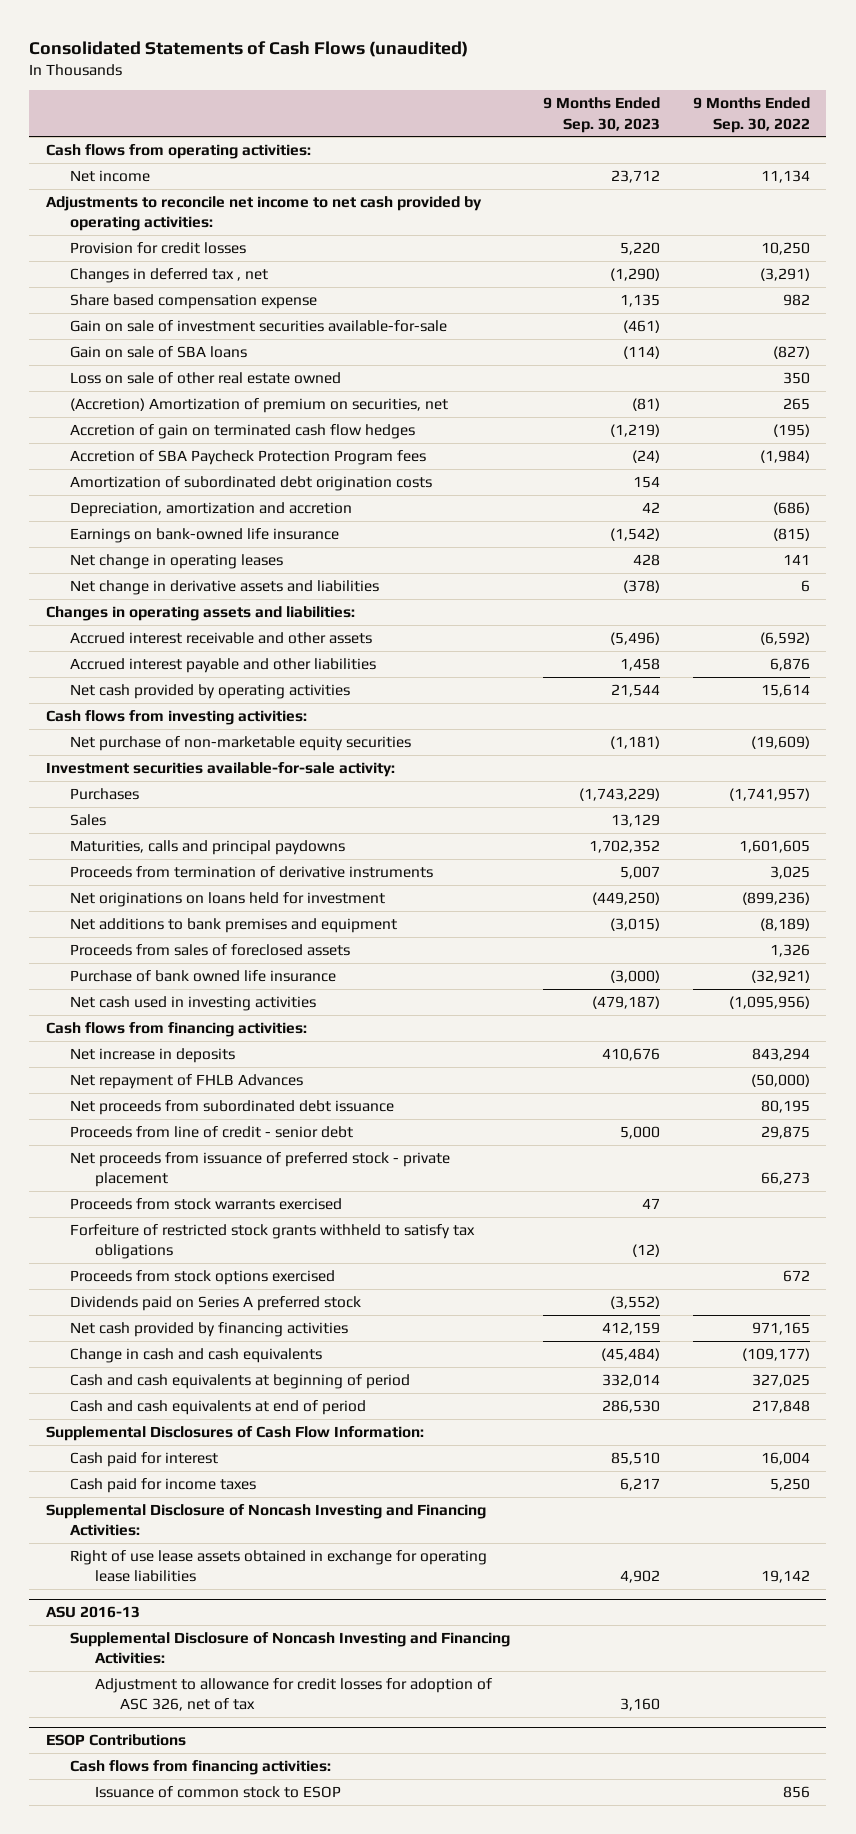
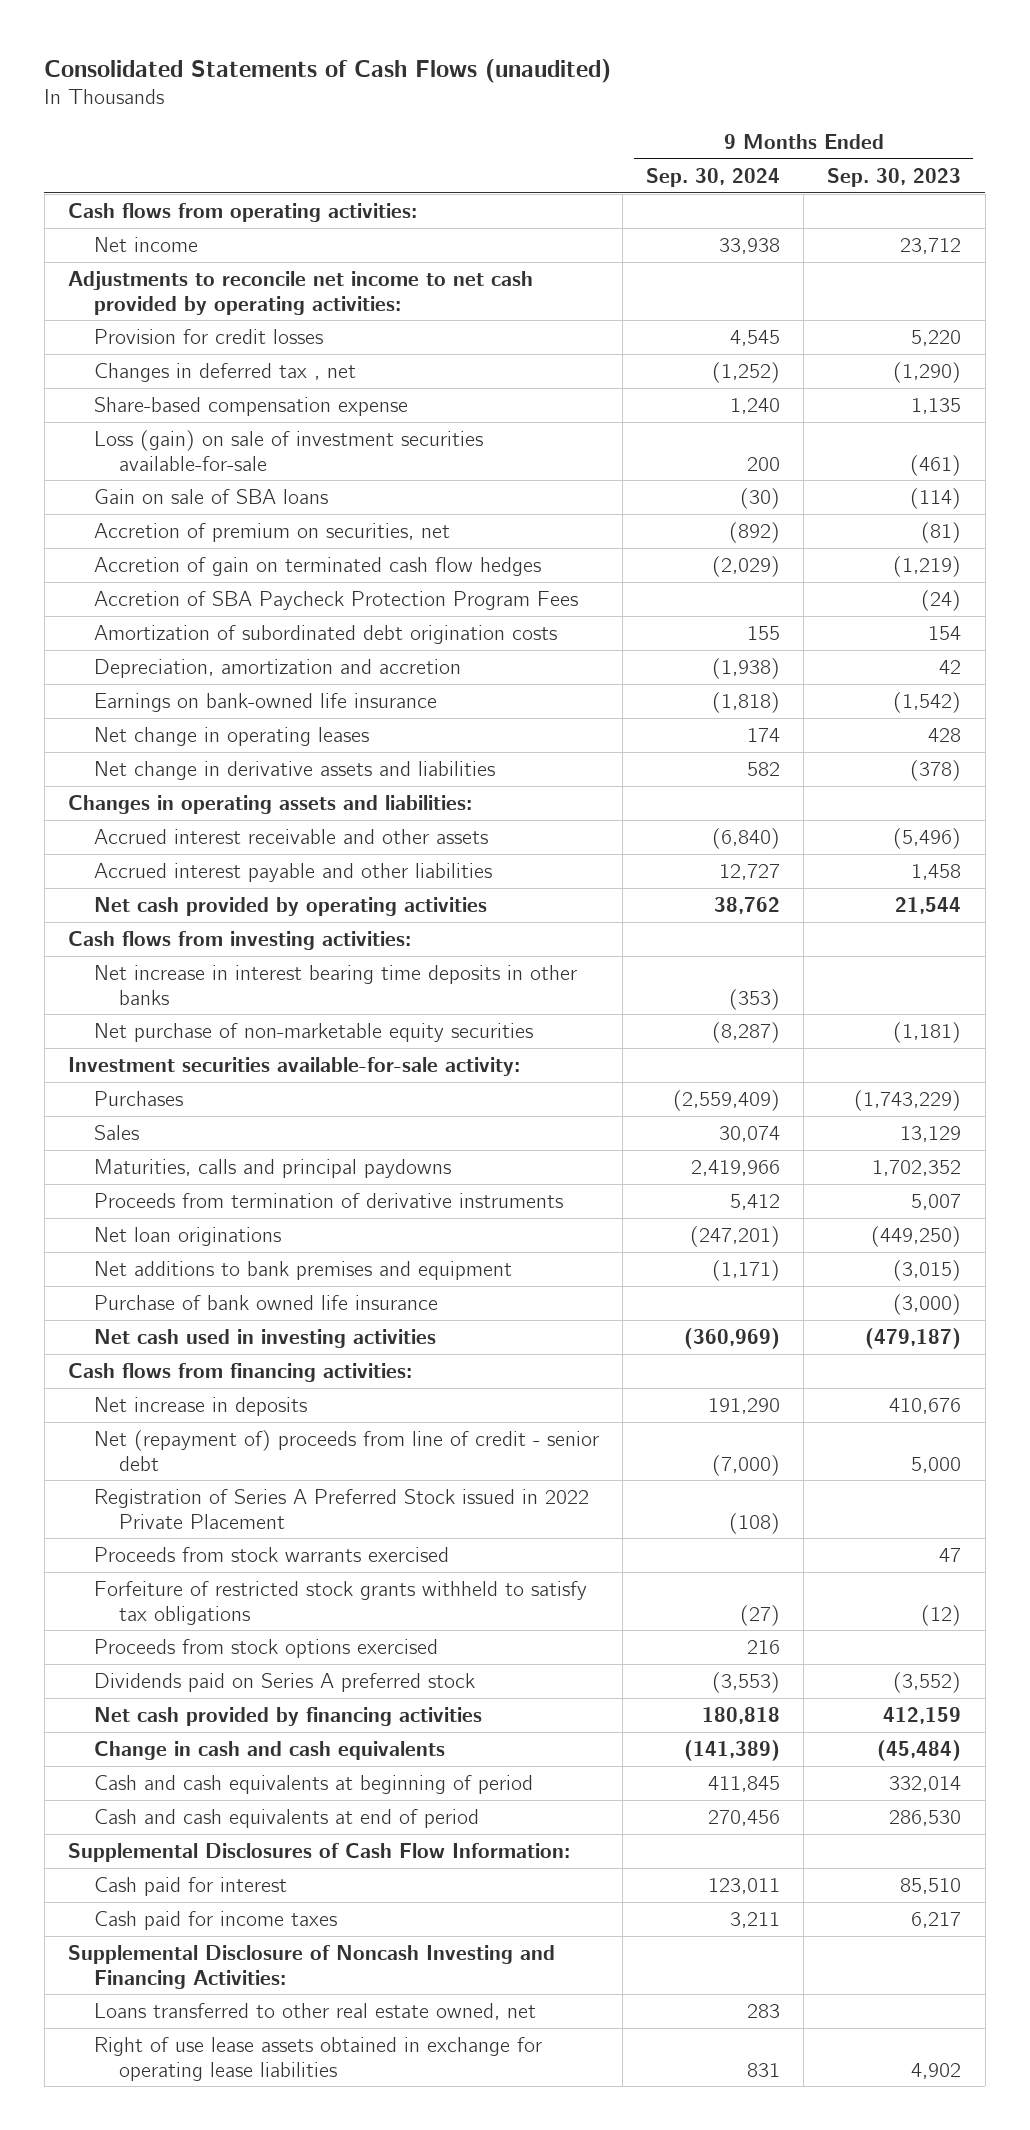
[693,97,811,133] 9 Months Ended Sep. 30, 2022 -> none
none -> [646,167,781,187] Sep. 30, 2024
[70,293,318,309] Share based compensation expense -> [93,397,408,417] Share-based compensation expense
[70,319,448,332] Gain on sale of investment securities available-for-sale -> [93,430,483,471] Loss (gain) on sale of investment securities available-for-sale
[70,371,342,384] Loss on sale of other real estate owned -> none
[70,397,449,413] (Accretion) Amortization of premium on securities, net -> [93,523,450,543] Accretion of premium on securities, net
[70,449,427,465] Accretion of SBA Paycheck Protection Program fees -> [93,591,578,611] Accretion of SBA Paycheck Protection Program Fees
none -> [93,965,577,1005] Net increase in interest bearing time deposits in other banks
[70,891,386,907] Net originations on loans held for investment -> [93,1227,281,1247] Net loan originations
[70,943,351,956] Proceeds from sales of foreclosed assets -> none
[70,1073,304,1089] Net repayment of FHLB Advances -> none
[70,1099,395,1115] Net proceeds from subordinated debt issuance -> none
[70,1151,451,1188] Net proceeds from issuance of preferred stock - private placement -> none
[70,1125,354,1138] Proceeds from line of credit - senior debt -> [93,1430,599,1471] Net (repayment of) proceeds from line of credit - senior debt
none -> [93,1489,589,1529] Registration of Series A Preferred Stock issued in 2022 Private Placement
none -> [93,2003,536,2021] Loans transferred to other real estate owned, net
[45,1606,140,1619] ASU 2016-13 -> none
[70,1631,511,1665] Supplemental Disclosure of Noncash Investing and Financing Activities: -> none
[95,1677,493,1712] Adjustment to allowance for credit losses for adoption of ASC 326, net of tax -> none
[45,1734,186,1747] ESOP Contributions -> none
[70,1759,332,1775] Cash flows from financing activities: -> none
[95,1785,342,1798] Issuance of common stock to ESOP -> none

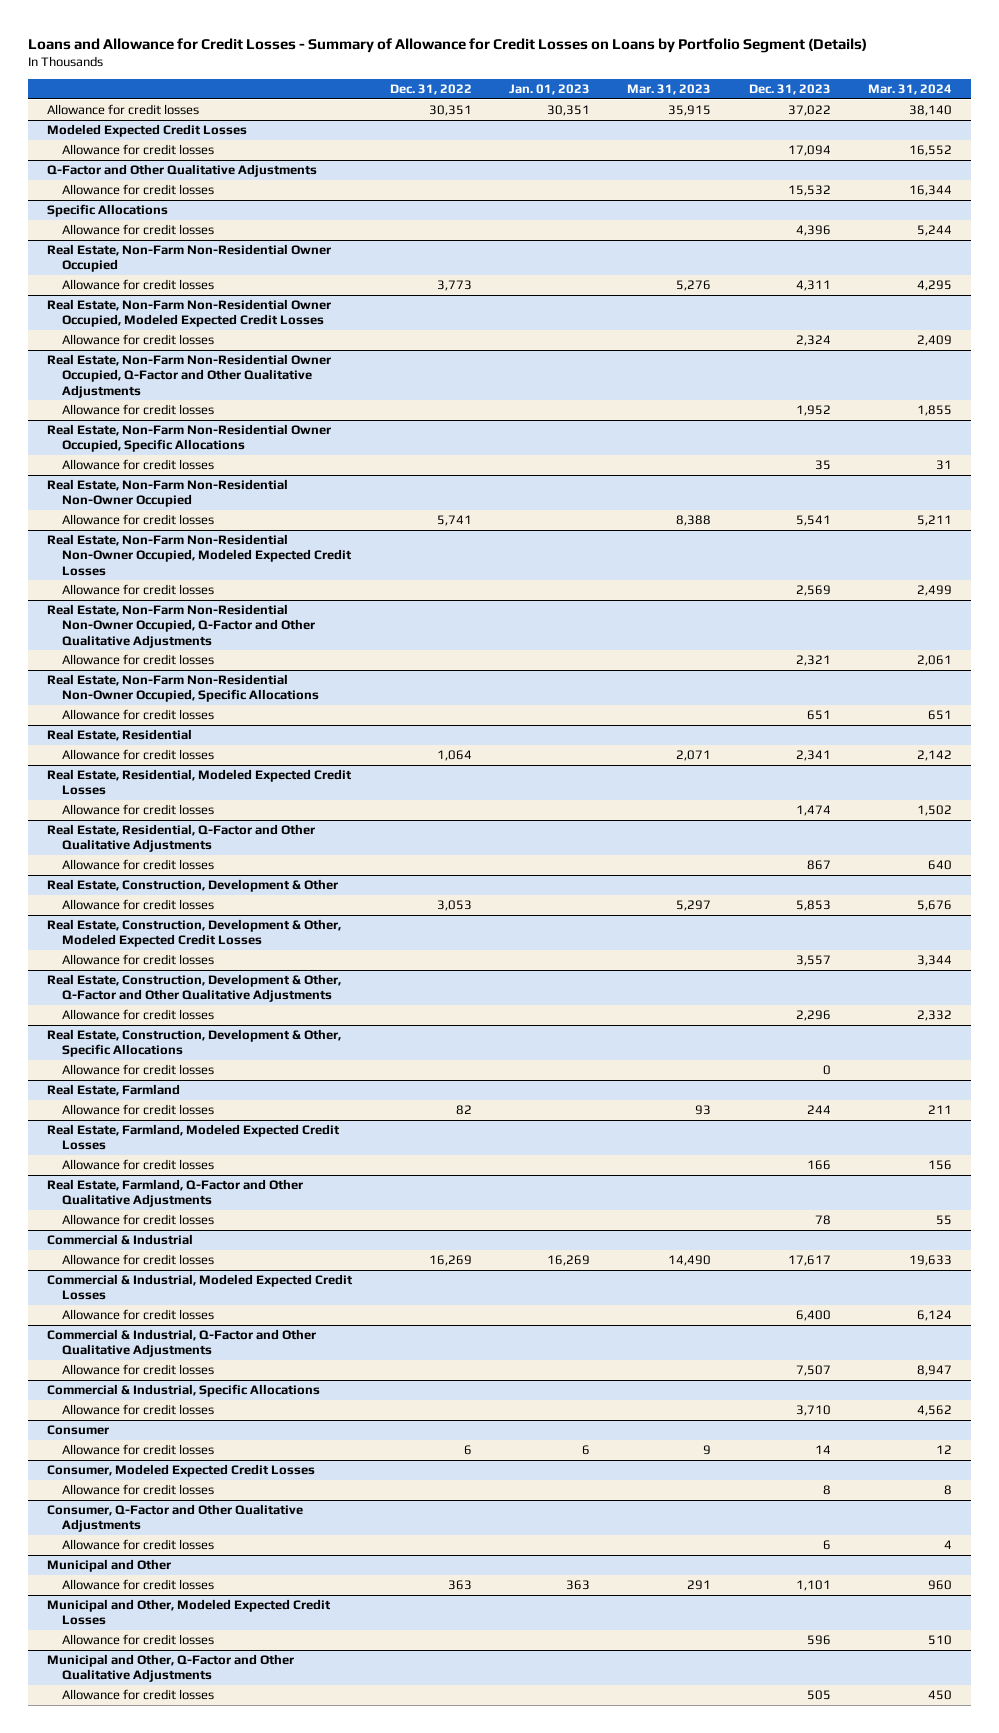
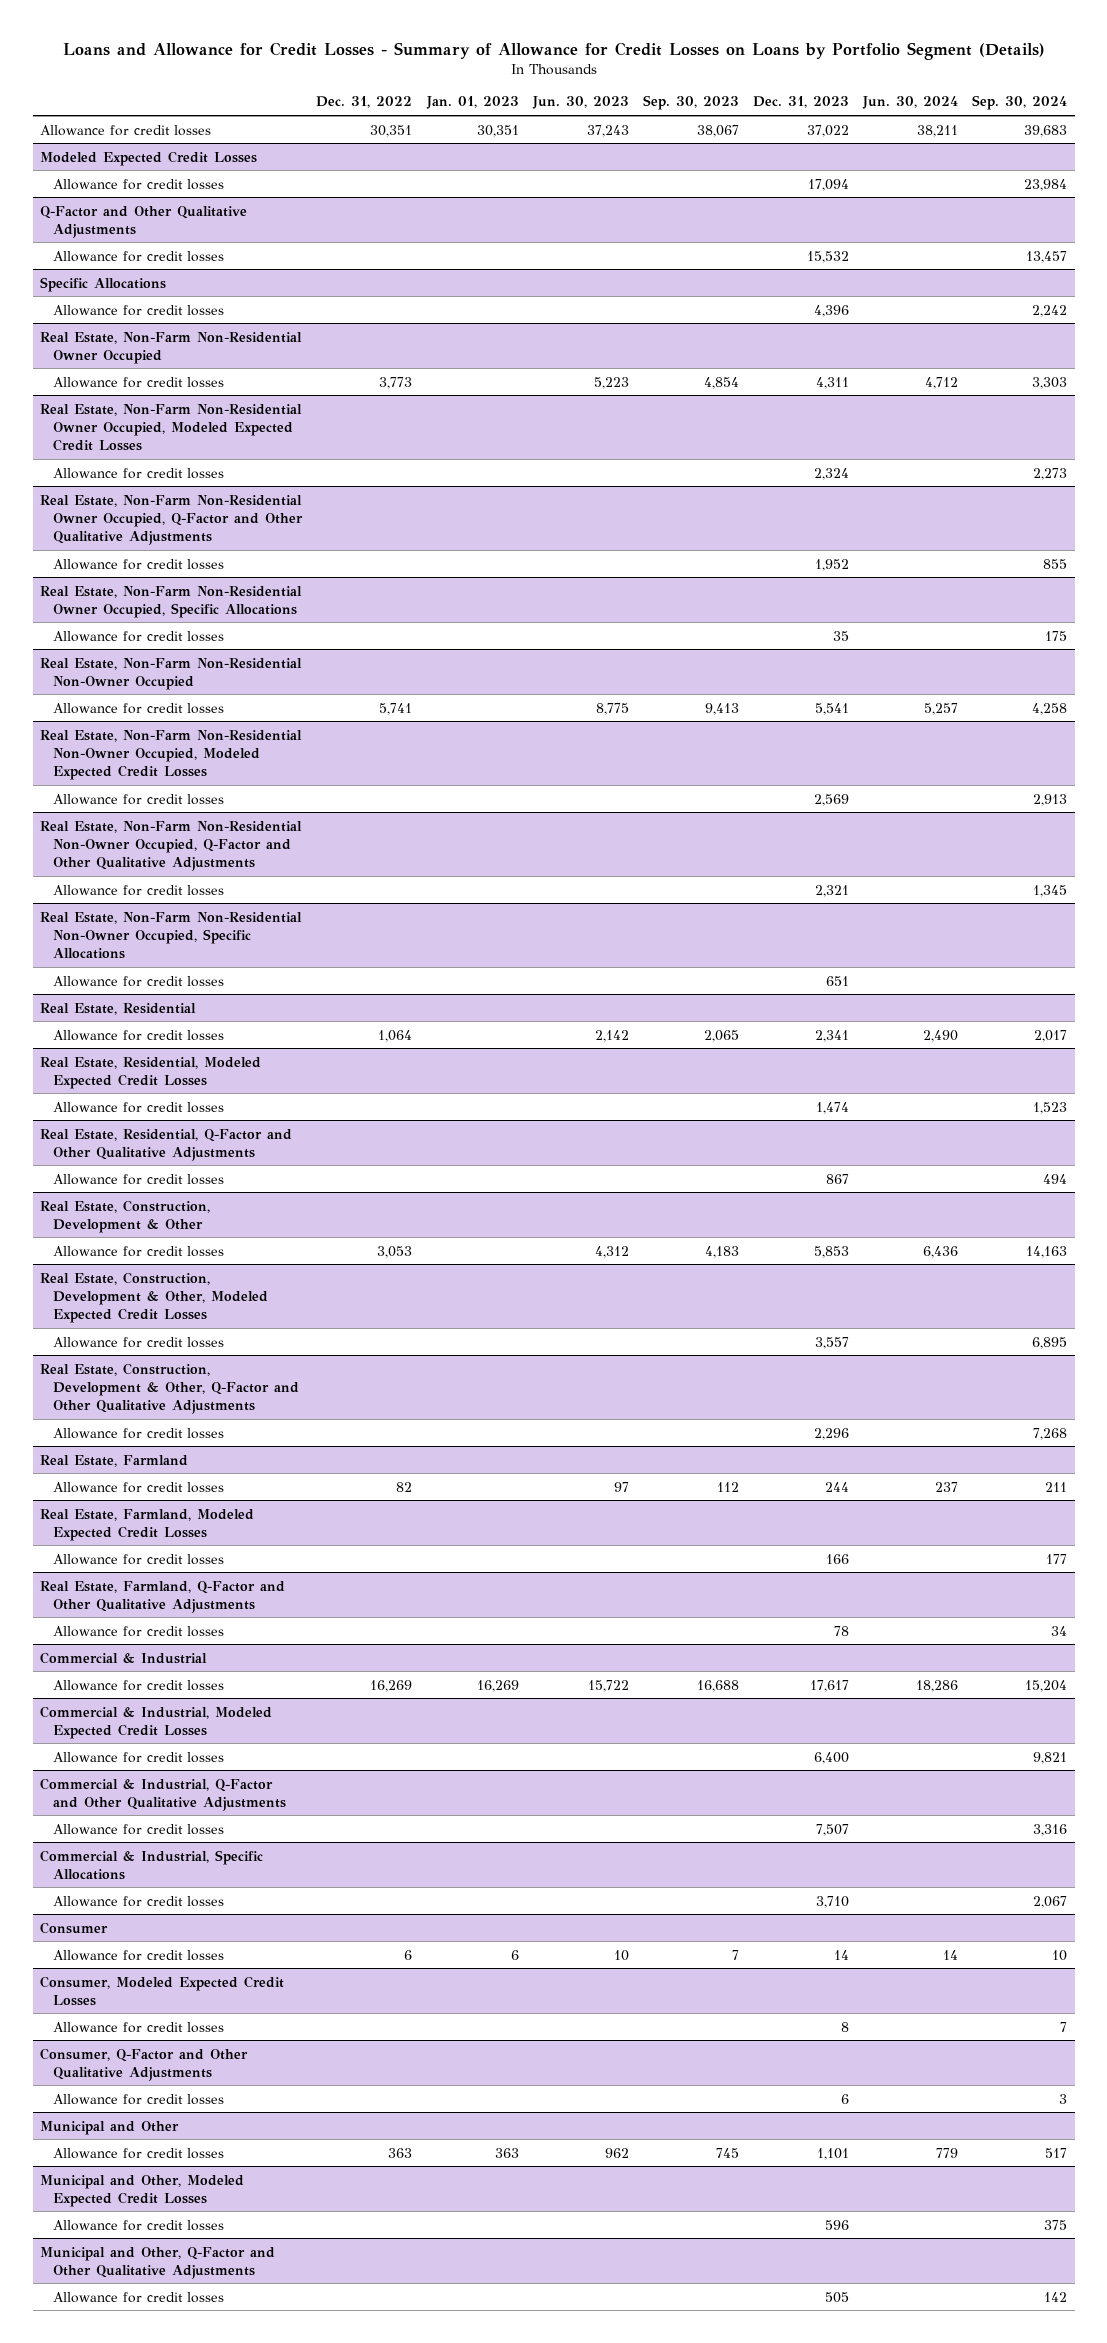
[627,84,712,96] Mar. 31, 2023 -> none
[868,84,953,96] Mar. 31, 2024 -> none
none -> [531,96,629,110] Jun. 30, 2023
none -> [642,95,739,111] Sep. 30, 2023
none -> [862,96,959,110] Jun. 30, 2024
none -> [972,95,1068,111] Sep. 30, 2024
[47,1029,342,1058] Real Estate, Construction, Development & Other, Specific Allocations -> none
[62,1064,215,1076] Allowance for credit losses -> none

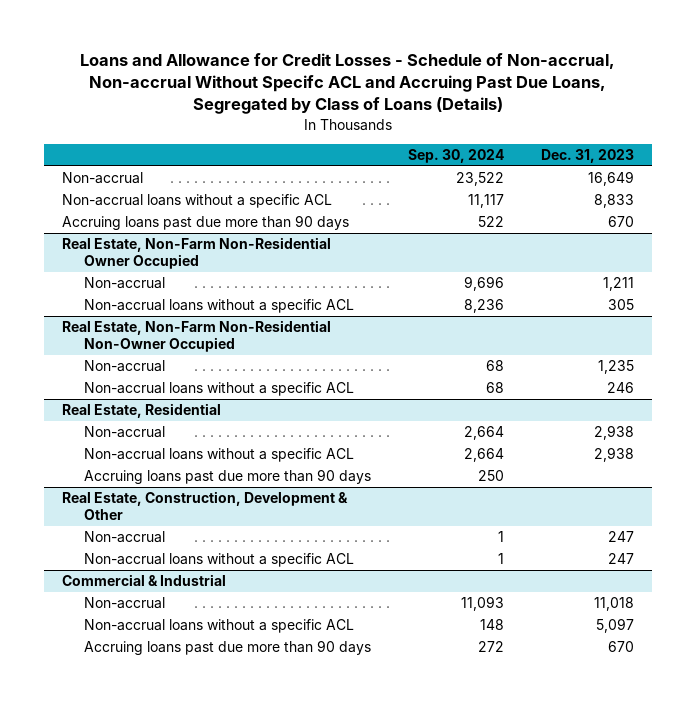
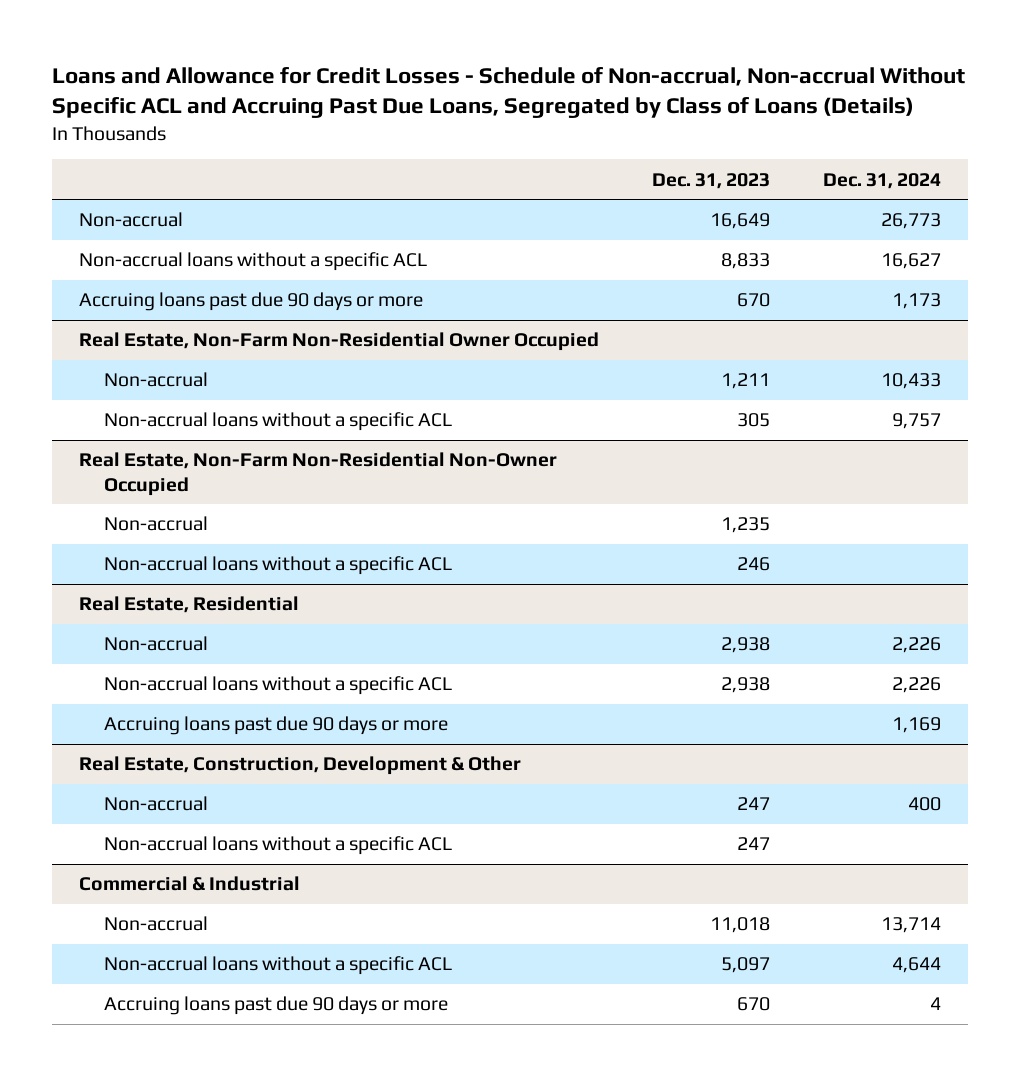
[80,53,616,115] Loans and Allowance for Credit Losses - Schedule of Non-accrual, Non-accrual Without Specifc ACL and Accruing Past Due Loans, Segregated by Class of Loans (Details) -> [51,66,965,119] Loans and Allowance for Credit Losses - Schedule of Non-accrual, Non-accrual Without Specific ACL and Accruing Past Due Loans, Segregated by Class of Loans (Details)
[408,149,505,164] Sep. 30, 2024 -> none
none -> [823,172,942,189] Dec. 31, 2024
[62,215,350,231] Accruing loans past due more than 90 days -> [78,292,423,312] Accruing loans past due 90 days or more
[84,469,372,485] Accruing loans past due more than 90 days -> [104,716,449,736] Accruing loans past due 90 days or more
[84,640,372,656] Accruing loans past due more than 90 days -> [104,996,449,1016] Accruing loans past due 90 days or more

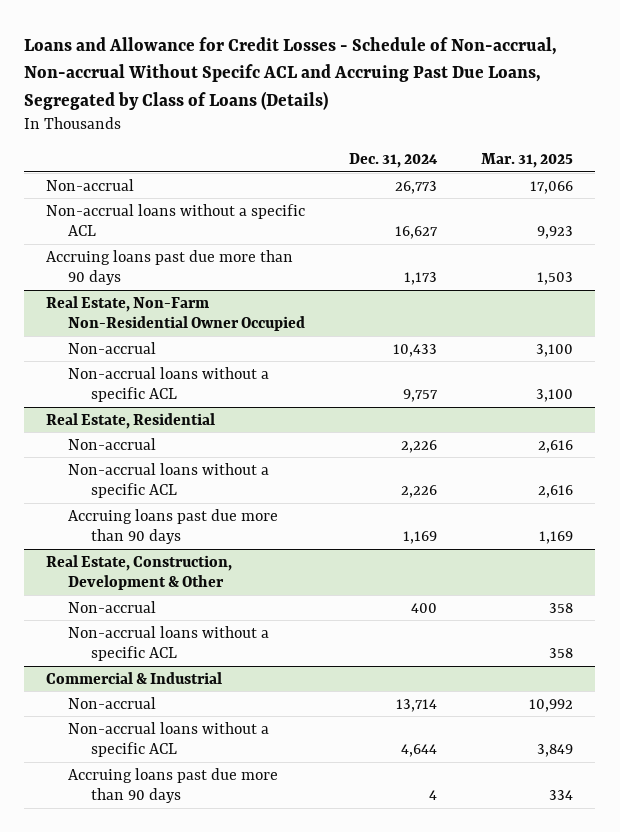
[51,66,965,119] Loans and Allowance for Credit Losses - Schedule of Non-accrual, Non-accrual Without Specific ACL and Accruing Past Due Loans, Segregated by Class of Loans (Details) -> [24,37,558,110] Loans and Allowance for Credit Losses - Schedule of Non-accrual, Non-accrual Without Specifc ACL and Accruing Past Due Loans, Segregated by Class of Loans (Details)
[651,172,770,189] Dec. 31, 2023 -> none
none -> [481,153,574,169] Mar. 31, 2025
[78,292,423,312] Accruing loans past due 90 days or more -> [46,249,294,285] Accruing loans past due more than 90 days
[78,452,557,496] Real Estate, Non-Farm Non-Residential Non-Owner Occupied -> none
[104,516,209,532] Non-accrual -> none
[104,556,453,576] Non-accrual loans without a specific ACL -> none
[104,716,449,736] Accruing loans past due 90 days or more -> [68,508,279,544] Accruing loans past due more than 90 days
[104,996,449,1016] Accruing loans past due 90 days or more -> [68,767,279,803] Accruing loans past due more than 90 days

